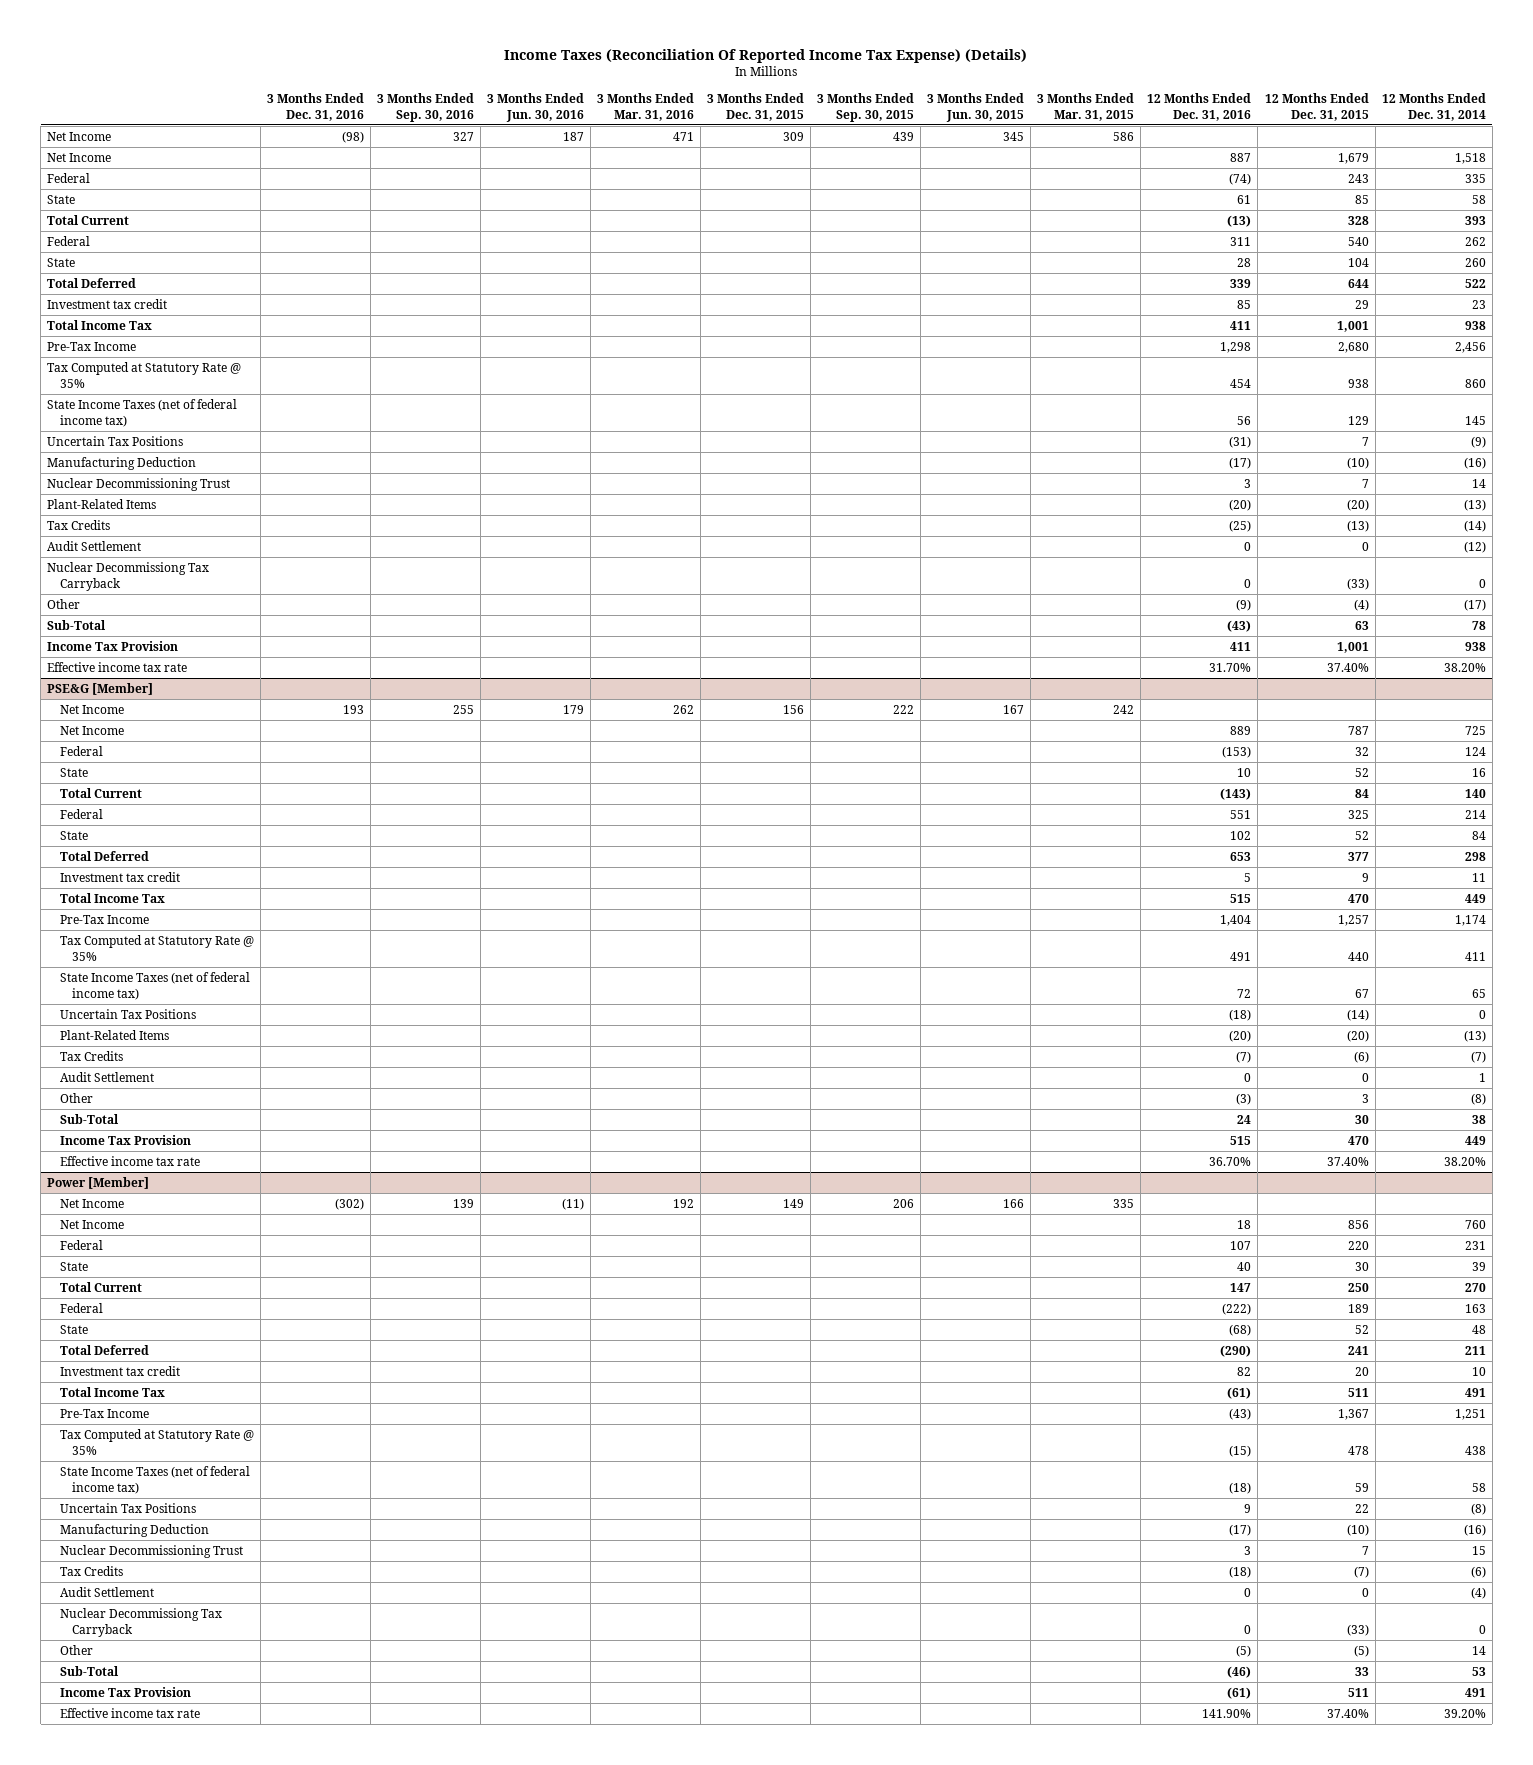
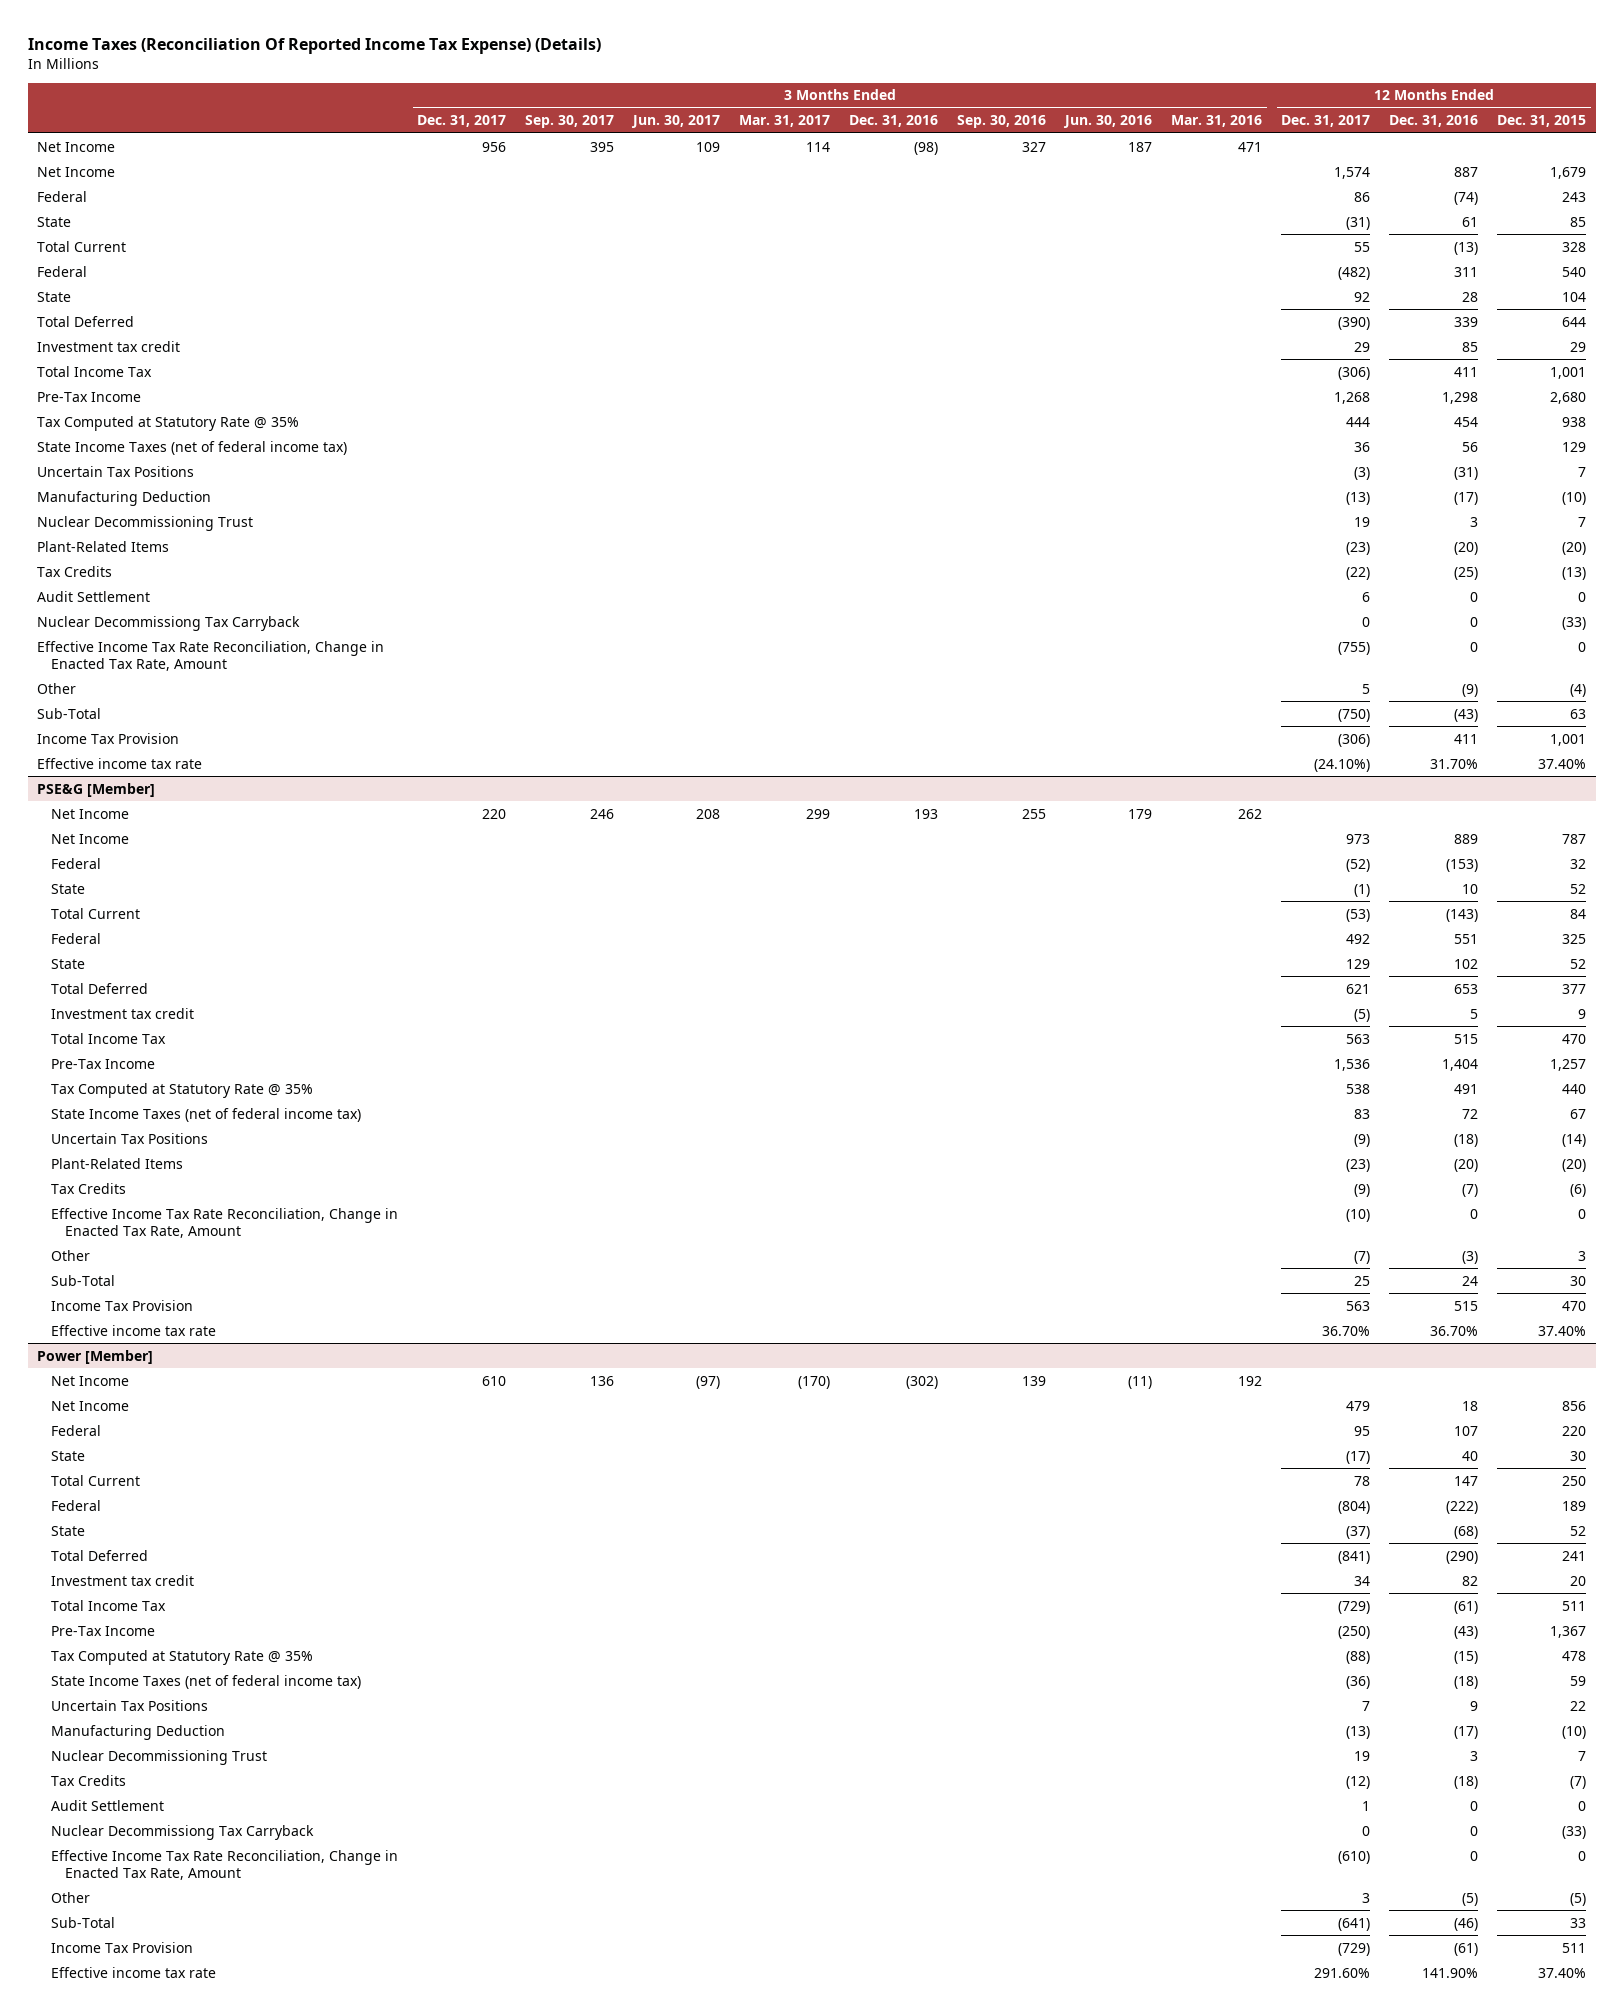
[707,92,805,121] 3 Months Ended Dec. 31, 2015 -> none
[817,92,915,122] 3 Months Ended Sep. 30, 2015 -> none
[927,92,1025,122] 3 Months Ended Jun. 30, 2015 -> none
[1037,92,1135,121] 3 Months Ended Mar. 31, 2015 -> none
[1381,92,1486,121] 12 Months Ended Dec. 31, 2014 -> none
none -> [417,115,507,128] Dec. 31, 2017
none -> [525,115,615,129] Sep. 30, 2017
none -> [631,115,721,129] Jun. 30, 2017
none -> [739,115,831,128] Mar. 31, 2017
none -> [1281,115,1371,128] Dec. 31, 2017
none -> [37,640,385,671] Effective Income Tax Rate Reconciliation, Change in Enacted Tax Rate, Amount
[59,1071,154,1082] Audit Settlement -> none
none -> [51,1207,399,1238] Effective Income Tax Rate Reconciliation, Change in Enacted Tax Rate, Amount
none -> [51,1849,399,1880] Effective Income Tax Rate Reconciliation, Change in Enacted Tax Rate, Amount

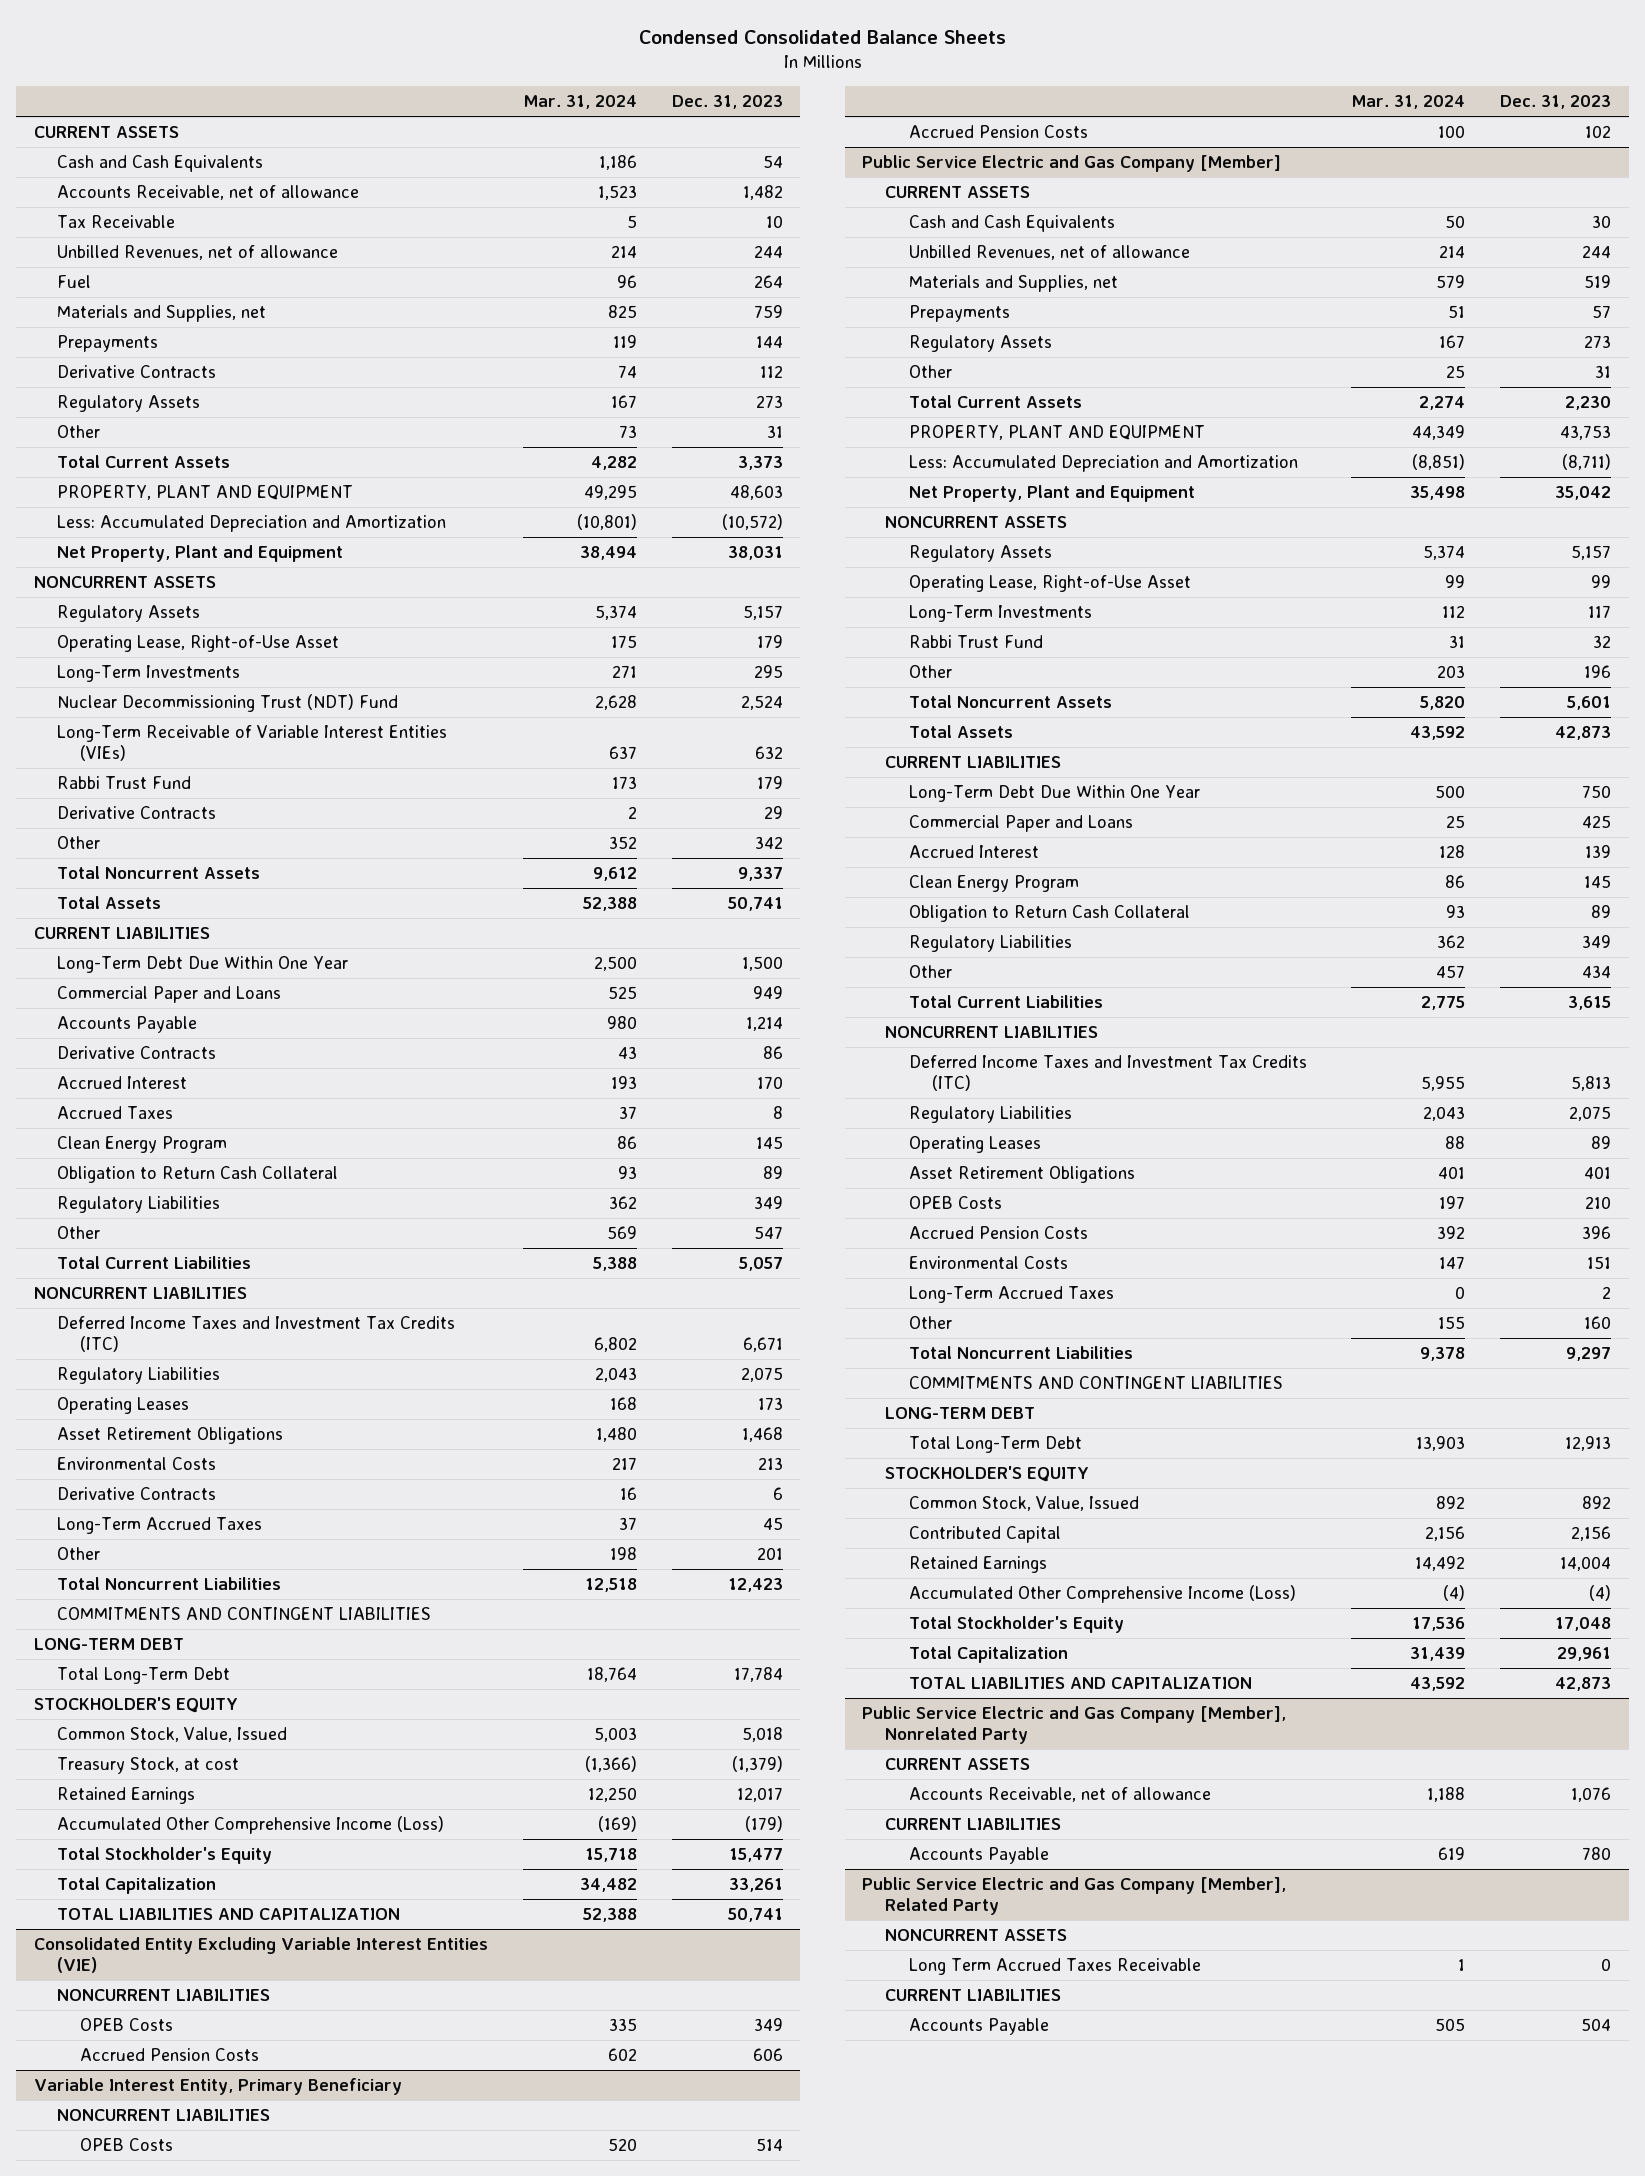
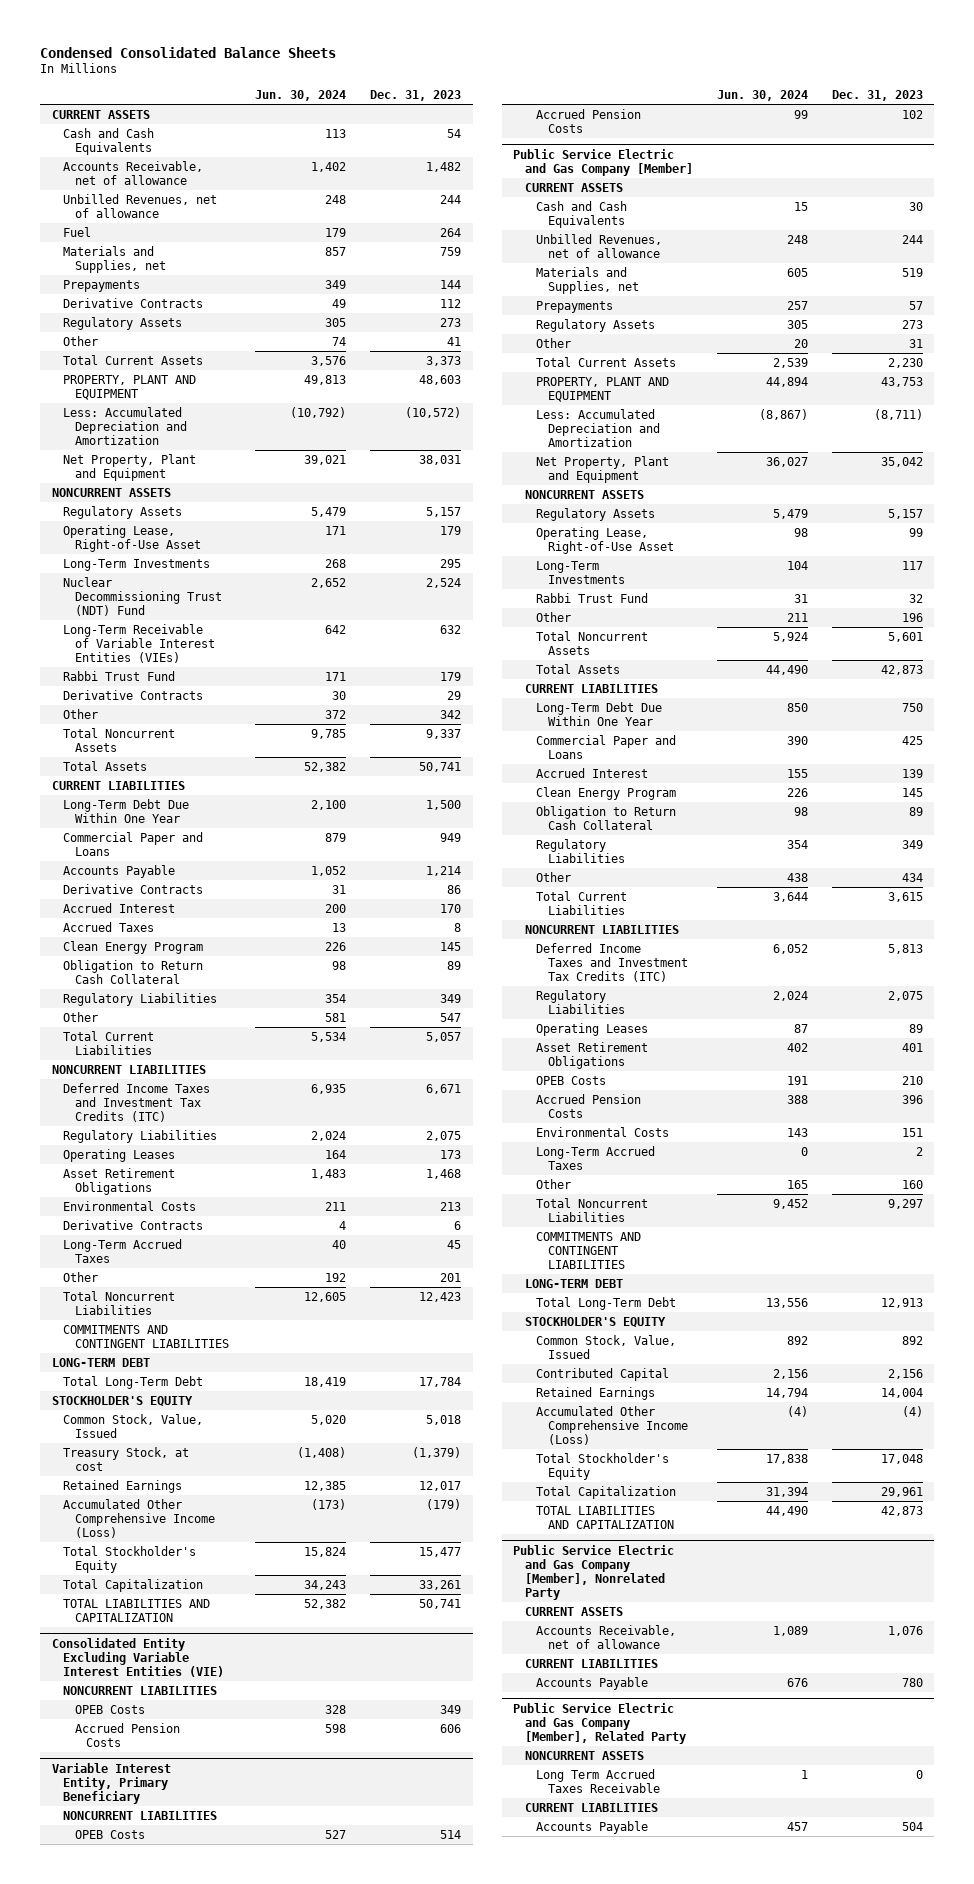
[522,95,637,110] Mar. 31, 2024 -> none
none -> [254,89,346,101] Jun. 30, 2024
[56,215,175,229] Tax Receivable -> none
[766,425,783,439] 31 -> [446,336,461,346] 41

